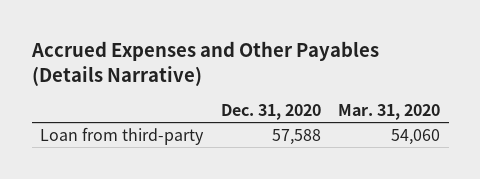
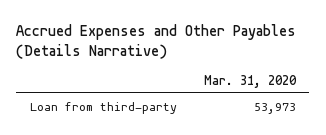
[220,104,321,121] Dec. 31, 2020 -> none
[391,128,441,145] 54,060 -> [253,102,296,114] 53,973

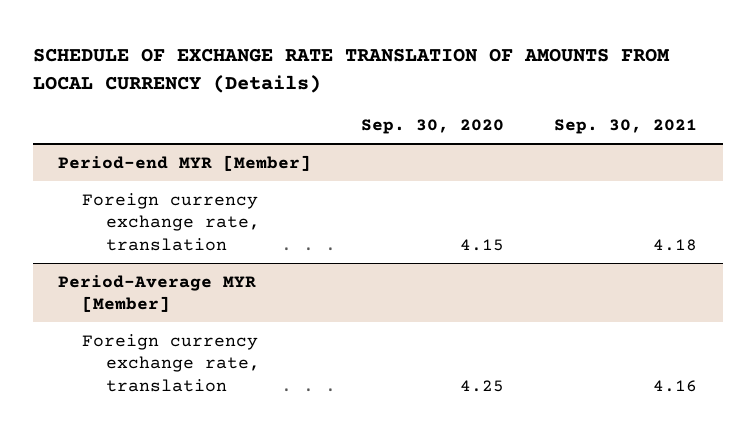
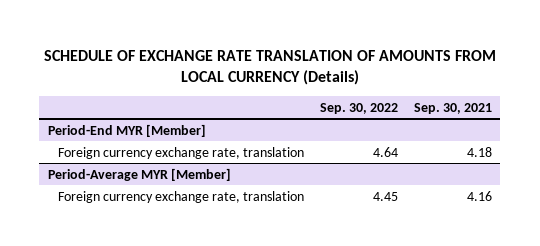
[361,119,505,135] Sep. 30, 2020 -> none
none -> [320,102,399,114] Sep. 30, 2022
[57,154,311,171] Period-end MYR [Member] -> [47,123,206,137] Period-End MYR [Member]

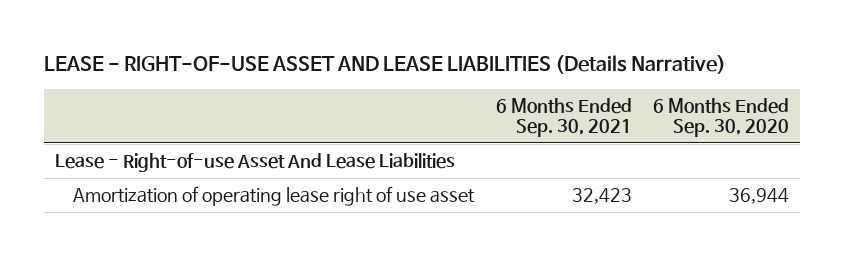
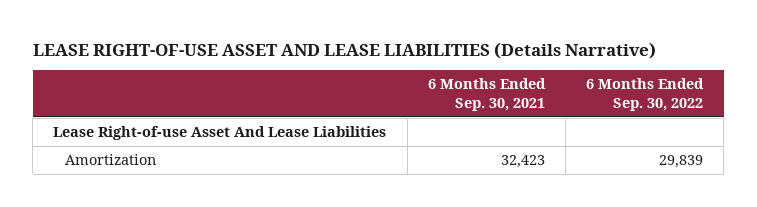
[44,55,727,75] LEASE - RIGHT-OF-USE ASSET AND LEASE LIABILITIES (Details Narrative) -> [32,41,656,59] LEASE RIGHT-OF-USE ASSET AND LEASE LIABILITIES (Details Narrative)
[652,97,789,138] 6 Months Ended Sep. 30, 2020 -> none
none -> [586,78,705,112] 6 Months Ended Sep. 30, 2022
[54,153,455,173] Lease - Right-of-use Asset And Lease Liabilities -> [53,126,387,141] Lease Right-of-use Asset And Lease Liabilities
[73,186,476,207] Amortization of operating lease right of use asset -> [64,154,156,166] Amortization

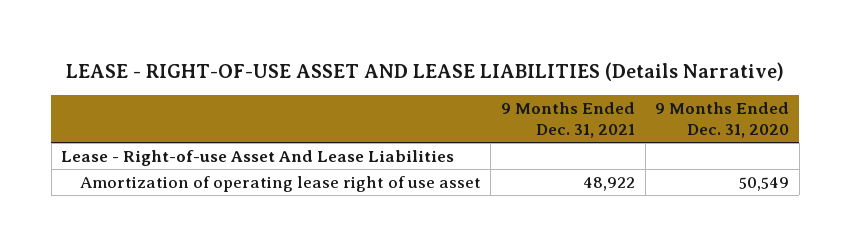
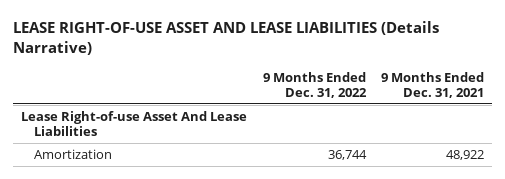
[66,61,785,81] LEASE - RIGHT-OF-USE ASSET AND LEASE LIABILITIES (Details Narrative) -> [13,21,440,56] LEASE RIGHT-OF-USE ASSET AND LEASE LIABILITIES (Details Narrative)
[655,101,790,139] 9 Months Ended Dec. 31, 2020 -> none
none -> [262,71,367,98] 9 Months Ended Dec. 31, 2022
[61,149,455,166] Lease - Right-of-use Asset And Lease Liabilities -> [21,111,248,136] Lease Right-of-use Asset And Lease Liabilities
[79,175,481,192] Amortization of operating lease right of use asset -> [33,149,112,160] Amortization

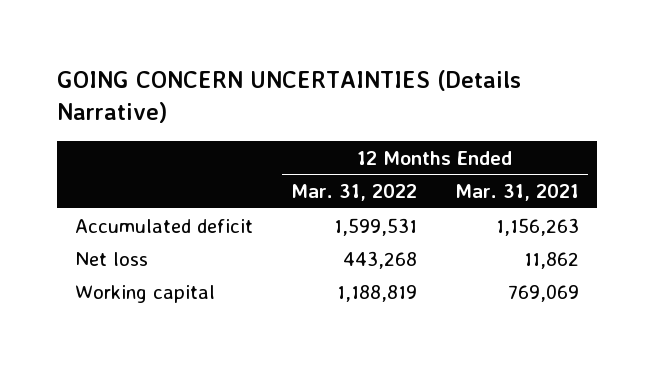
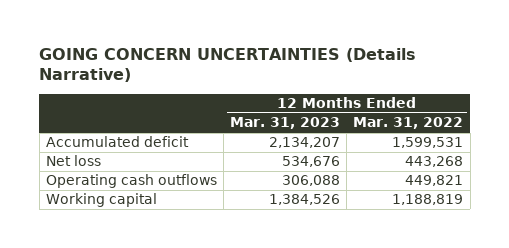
[454,183,579,201] Mar. 31, 2021 -> none
none -> [230,117,341,130] Mar. 31, 2023
none -> [45,174,217,189] Operating cash outflows

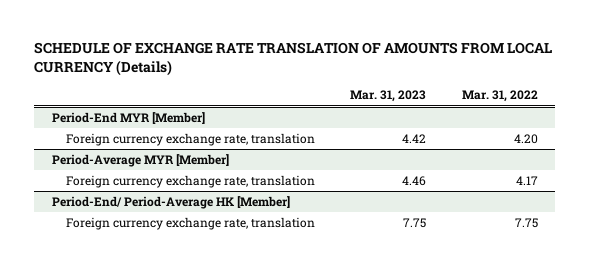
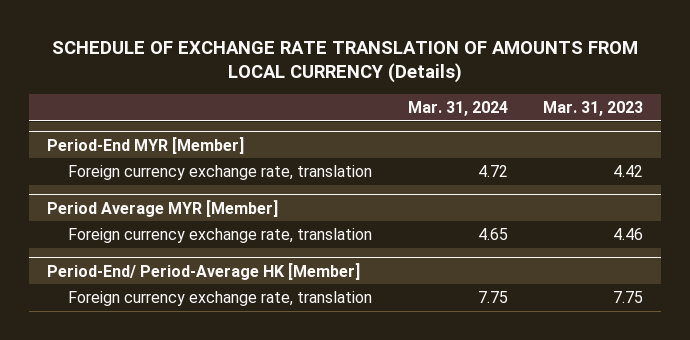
[461,90,538,103] Mar. 31, 2022 -> none
none -> [407,101,508,117] Mar. 31, 2024
[51,154,229,168] Period-Average MYR [Member] -> [46,199,278,217] Period Average MYR [Member]

